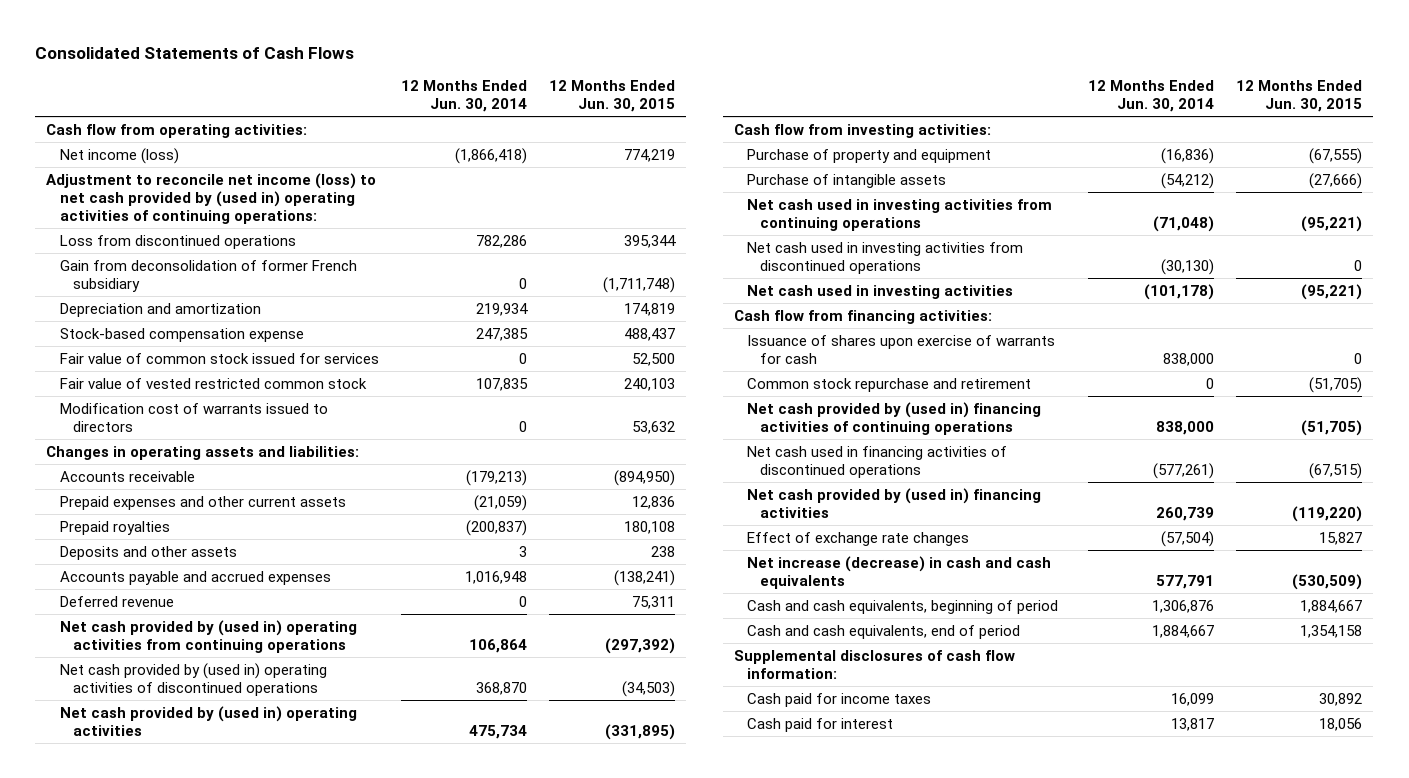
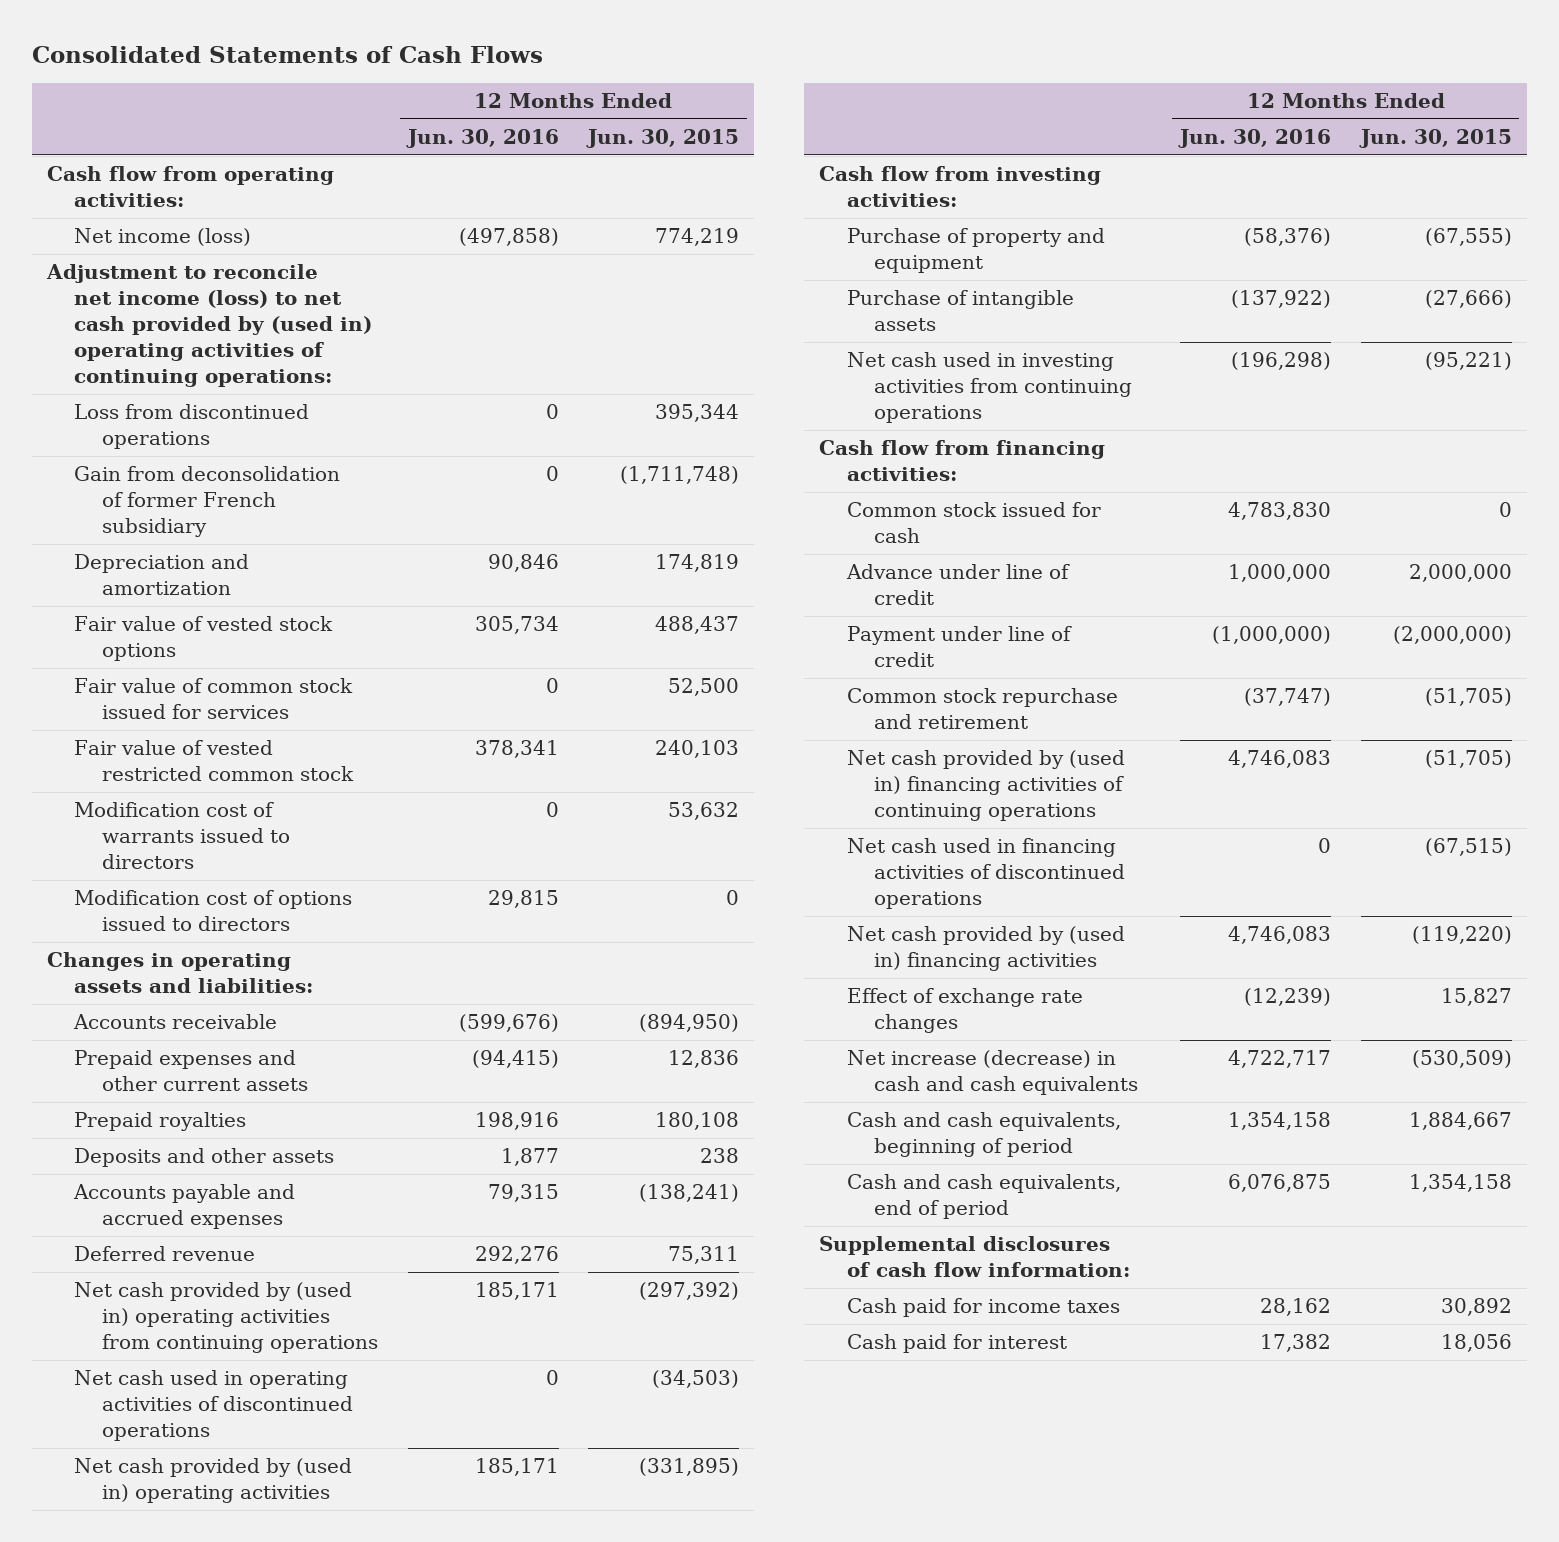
[400,79,527,113] 12 Months Ended Jun. 30, 2014 -> none
none -> [405,129,559,149] Jun. 30, 2016
[59,327,304,342] Stock-based compensation expense -> [74,616,334,662] Fair value of vested stock options
none -> [74,890,353,932] Modification cost of options issued to directors
[59,662,327,696] Net cash provided by (used in) operating activities of discontinued operations -> [74,1370,353,1442] Net cash used in operating activities of discontinued operations
[747,241,1024,274] Net cash used in investing activities from discontinued operations -> none
[747,284,1014,299] Net cash used in investing activities -> none
[747,334,1056,364] Issuance of shares upon exercise of warrants for cash -> none
none -> [846,502,1101,544] Common stock issued for cash
none -> [845,564,1070,606] Advance under line of credit
none -> [846,626,1072,668] Payment under line of credit

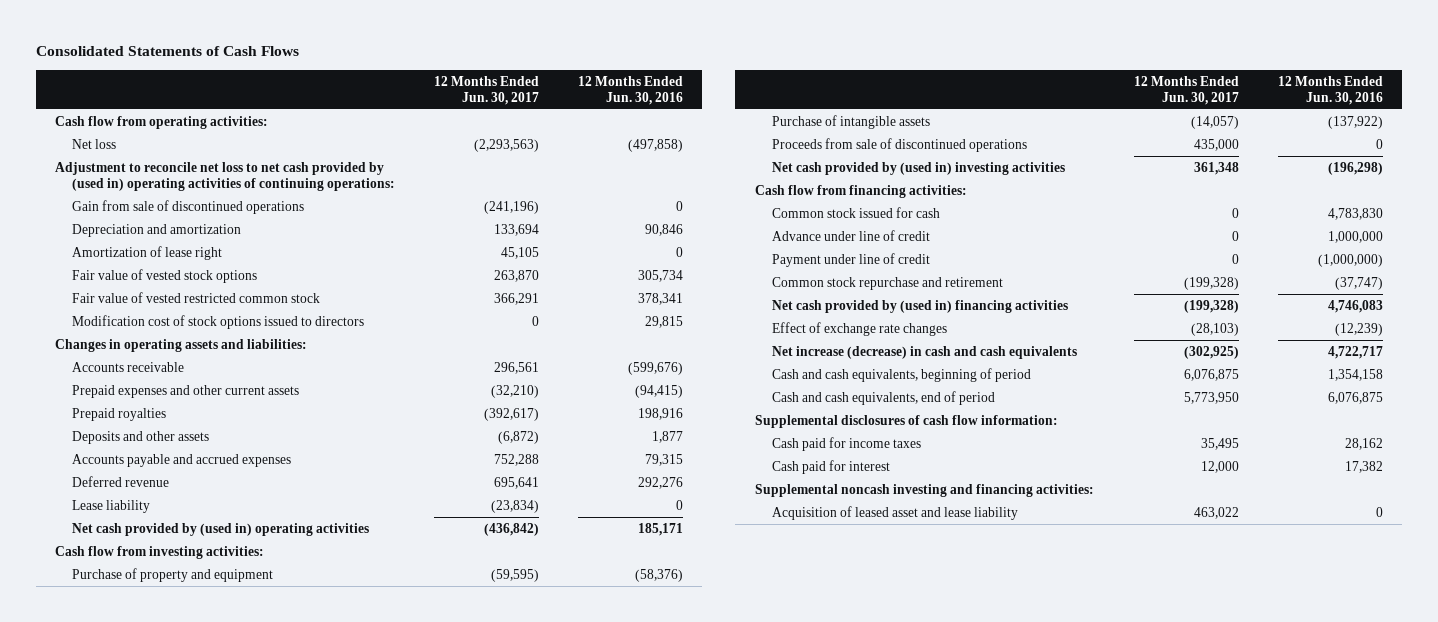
[586,129,740,149] Jun. 30, 2015 -> none
none -> [434,75,540,105] 12 Months Ended Jun. 30, 2017
[74,404,310,450] Loss from discontinued operations -> none
[74,466,341,538] Gain from deconsolidation of former French subsidiary -> none
[74,228,252,247] Net income (loss) -> [72,138,117,149] Net loss
[45,264,373,388] Adjustment to reconcile net income (loss) to net cash provided by (used in) operating activities of continuing operations: -> [55,161,396,191] Adjustment to reconcile net loss to net cash provided by (used in) operating activities of continuing operations:
none -> [72,199,305,214] Gain from sale of discontinued operations
none -> [72,245,223,260] Amortization of lease right
[74,678,354,720] Fair value of common stock issued for services -> none
[74,802,290,870] Modification cost of warrants issued to directors -> none
[74,890,353,932] Modification cost of options issued to directors -> [72,314,365,329] Modification cost of stock options issued to directors
[74,1282,378,1354] Net cash provided by (used in) operating activities from continuing operations -> none
[74,1370,353,1442] Net cash used in operating activities of discontinued operations -> none
none -> [72,499,151,513] Lease liability
none -> [771,137,1027,152] Proceeds from sale of discontinued operations
[846,352,1132,424] Net cash used in investing activities from continuing operations -> [771,161,1065,175] Net cash provided by (used in) investing activities
[846,750,1125,822] Net cash provided by (used in) financing activities of continuing operations -> none
[846,838,1125,910] Net cash used in financing activities of discontinued operations -> none
none -> [754,483,1094,497] Supplemental noncash investing and financing activities:
none -> [771,505,1018,520] Acquisition of leased asset and lease liability

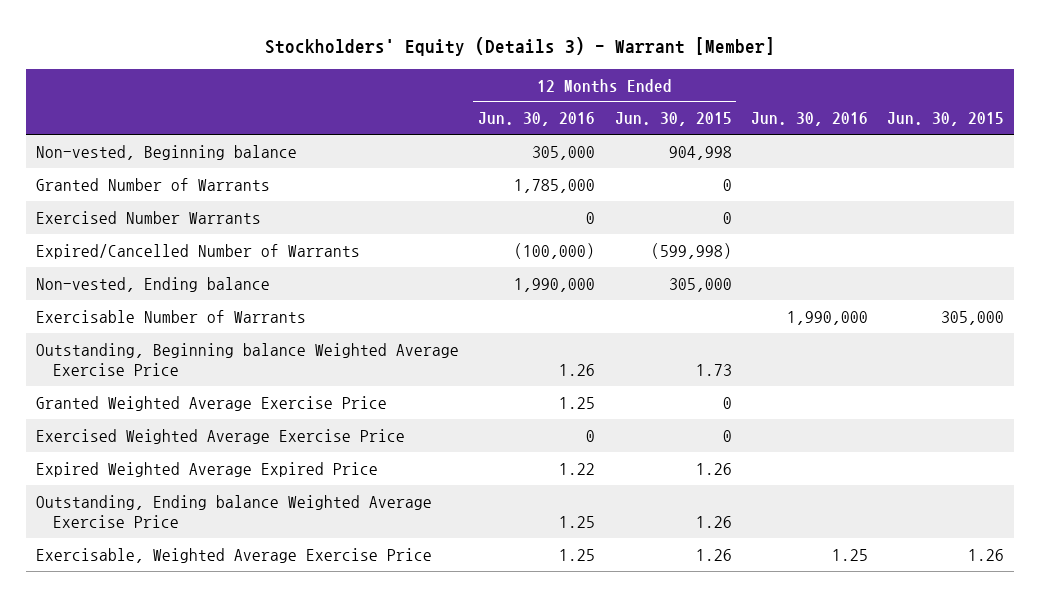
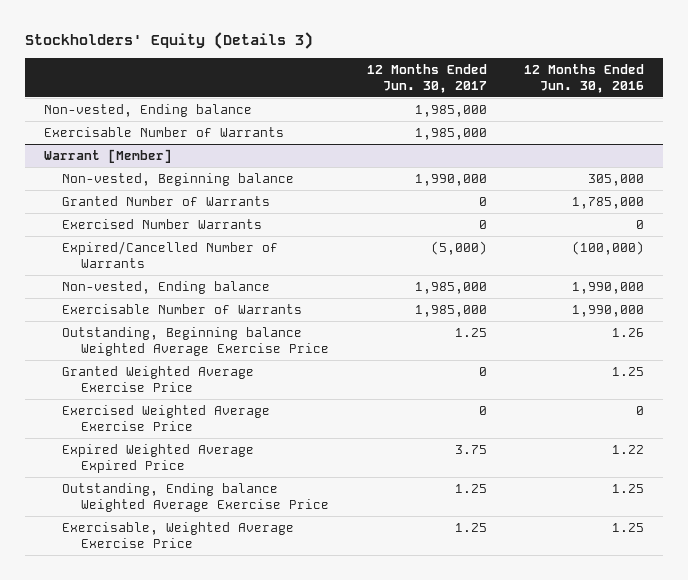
[265,37,776,57] Stockholders' Equity (Details 3) - Warrant [Member] -> [24,32,313,50] Stockholders' Equity (Details 3)
[614,112,732,127] Jun. 30, 2015 -> none
[750,112,868,127] Jun. 30, 2016 -> none
[886,112,1004,127] Jun. 30, 2015 -> none
none -> [366,64,487,93] 12 Months Ended Jun. 30, 2017
none -> [43,103,252,117] Non-vested, Ending balance
[36,309,307,323] Exercisable Number of Warrants -> [43,126,284,137] Exercisable Number of Warrants
none -> [43,148,172,163] Warrant [Member]
none -> [62,303,303,314] Exercisable Number of Warrants

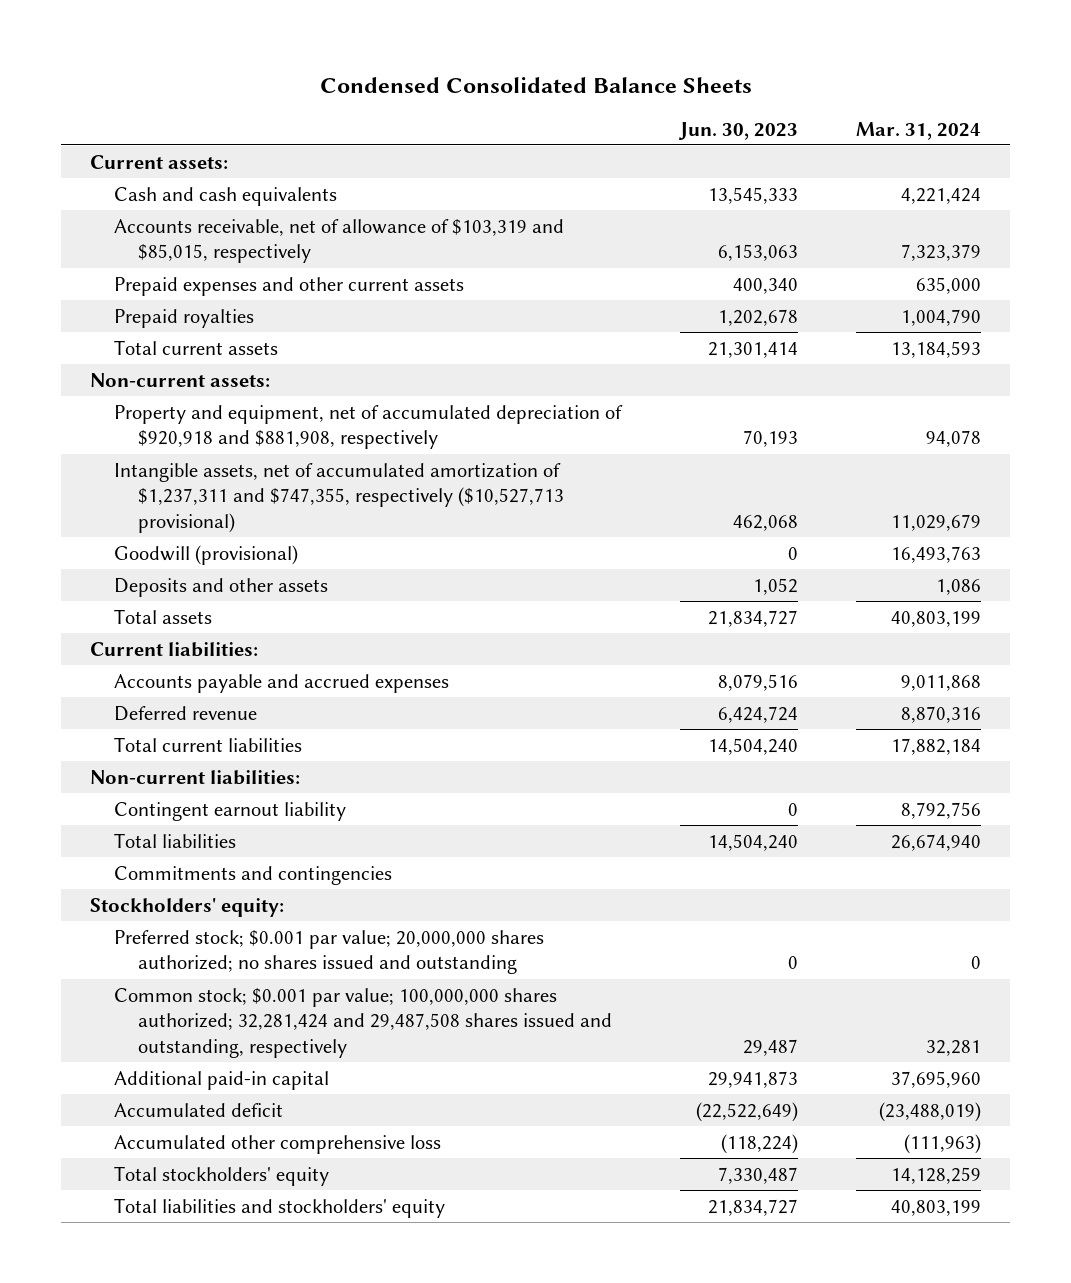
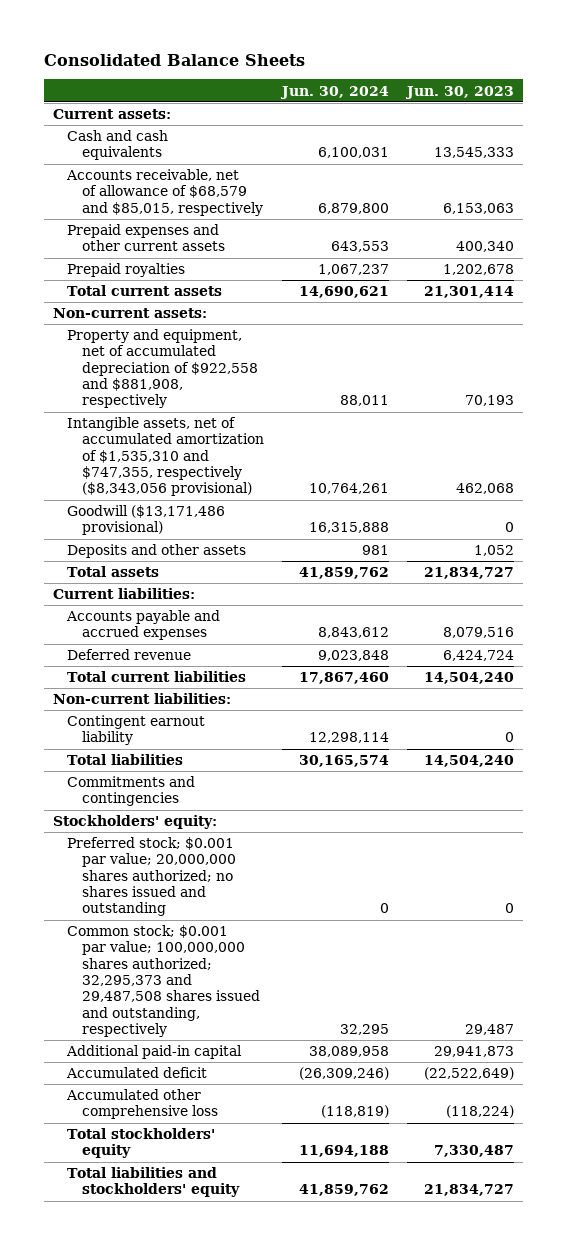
[319,76,752,93] Condensed Consolidated Balance Sheets -> [44,53,306,66] Consolidated Balance Sheets
[856,121,982,140] Mar. 31, 2024 -> none
none -> [279,85,389,99] Jun. 30, 2024
[113,218,564,264] Accounts receivable, net of allowance of $103,319 and $85,015, respectively -> [66,169,263,216] Accounts receivable, net of allowance of $68,579 and $85,015, respectively
[113,404,623,450] Property and equipment, net of accumulated depreciation of $920,918 and $881,908, respectively -> [67,329,258,409] Property and equipment, net of accumulated depreciation of $922,558 and $881,908, respectively
[113,462,564,533] Intangible assets, net of accumulated amortization of $1,237,311 and $747,355, respectively ($10,527,713 provisional) -> [67,417,264,497] Intangible assets, net of accumulated amortization of $1,535,310 and $747,355, respectively ($8,343,056 provisional)
[113,544,298,565] Goodwill (provisional) -> [67,505,226,536] Goodwill ($13,171,486 provisional)
[113,987,612,1058] Common stock; $0.001 par value; 100,000,000 shares authorized; 32,281,424 and 29,487,508 shares issued and outstanding, respectively -> [67,925,260,1038] Common stock; $0.001 par value; 100,000,000 shares authorized; 32,295,373 and 29,487,508 shares issued and outstanding, respectively

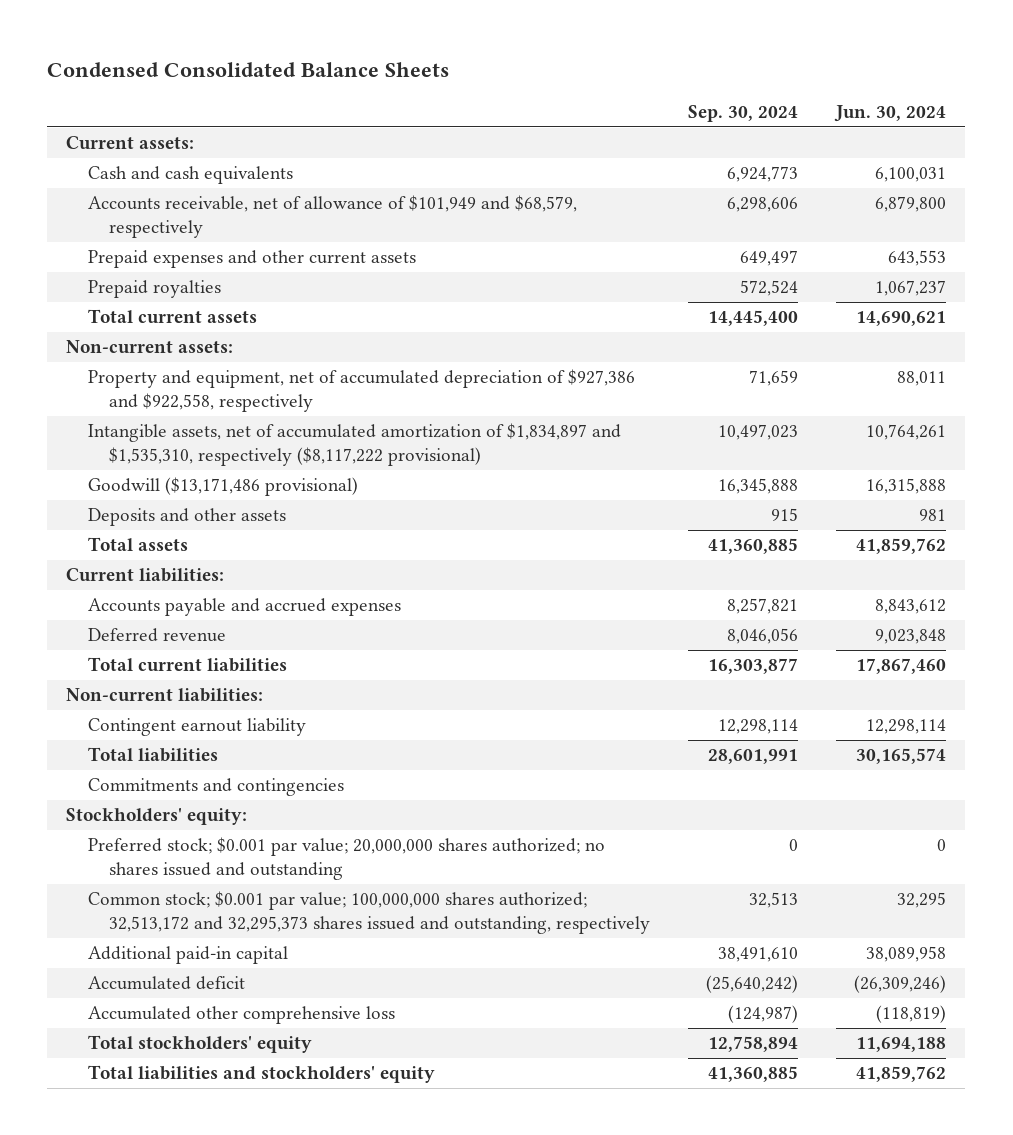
[44,53,306,66] Consolidated Balance Sheets -> [47,62,450,78] Condensed Consolidated Balance Sheets
[404,85,514,99] Jun. 30, 2023 -> none
none -> [688,104,799,122] Sep. 30, 2024
[66,169,263,216] Accounts receivable, net of allowance of $68,579 and $85,015, respectively -> [87,195,577,239] Accounts receivable, net of allowance of $101,949 and $68,579, respectively
[67,329,258,409] Property and equipment, net of accumulated depreciation of $922,558 and $881,908, respectively -> [87,369,635,413] Property and equipment, net of accumulated depreciation of $927,386 and $922,558, respectively
[67,417,264,497] Intangible assets, net of accumulated amortization of $1,535,310 and $747,355, respectively ($8,343,056 provisional) -> [87,423,621,467] Intangible assets, net of accumulated amortization of $1,834,897 and $1,535,310, respectively ($8,117,222 provisional)
[67,925,260,1038] Common stock; $0.001 par value; 100,000,000 shares authorized; 32,295,373 and 29,487,508 shares issued and outstanding, respectively -> [87,891,651,935] Common stock; $0.001 par value; 100,000,000 shares authorized; 32,513,172 and 32,295,373 shares issued and outstanding, respectively

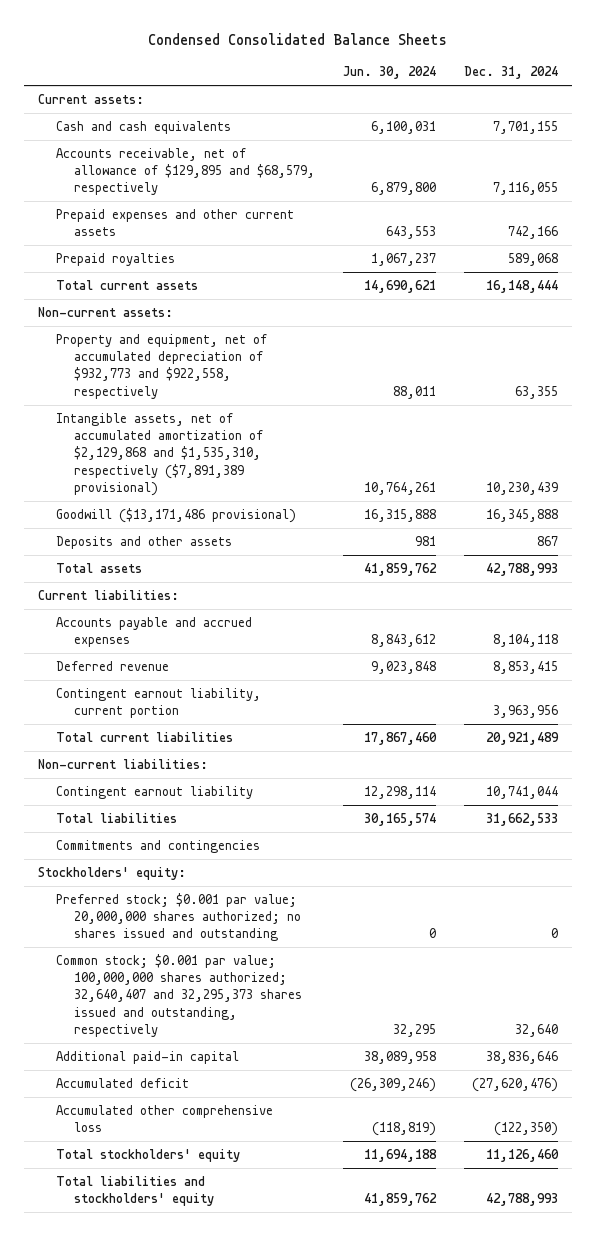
[688,104,799,122] Sep. 30, 2024 -> none
none -> [463,66,558,80] Dec. 31, 2024
[87,195,577,239] Accounts receivable, net of allowance of $101,949 and $68,579, respectively -> [56,148,316,196] Accounts receivable, net of allowance of $129,895 and $68,579, respectively
[87,369,635,413] Property and equipment, net of accumulated depreciation of $927,386 and $922,558, respectively -> [56,334,268,399] Property and equipment, net of accumulated depreciation of $932,773 and $922,558, respectively
[87,423,621,467] Intangible assets, net of accumulated amortization of $1,834,897 and $1,535,310, respectively ($8,117,222 provisional) -> [56,413,264,496] Intangible assets, net of accumulated amortization of $2,129,868 and $1,535,310, respectively ($7,891,389 provisional)
none -> [56,688,262,719] Contingent earnout liability, current portion
[87,891,651,935] Common stock; $0.001 par value; 100,000,000 shares authorized; 32,513,172 and 32,295,373 shares issued and outstanding, respectively -> [56,954,303,1037] Common stock; $0.001 par value; 100,000,000 shares authorized; 32,640,407 and 32,295,373 shares issued and outstanding, respectively

